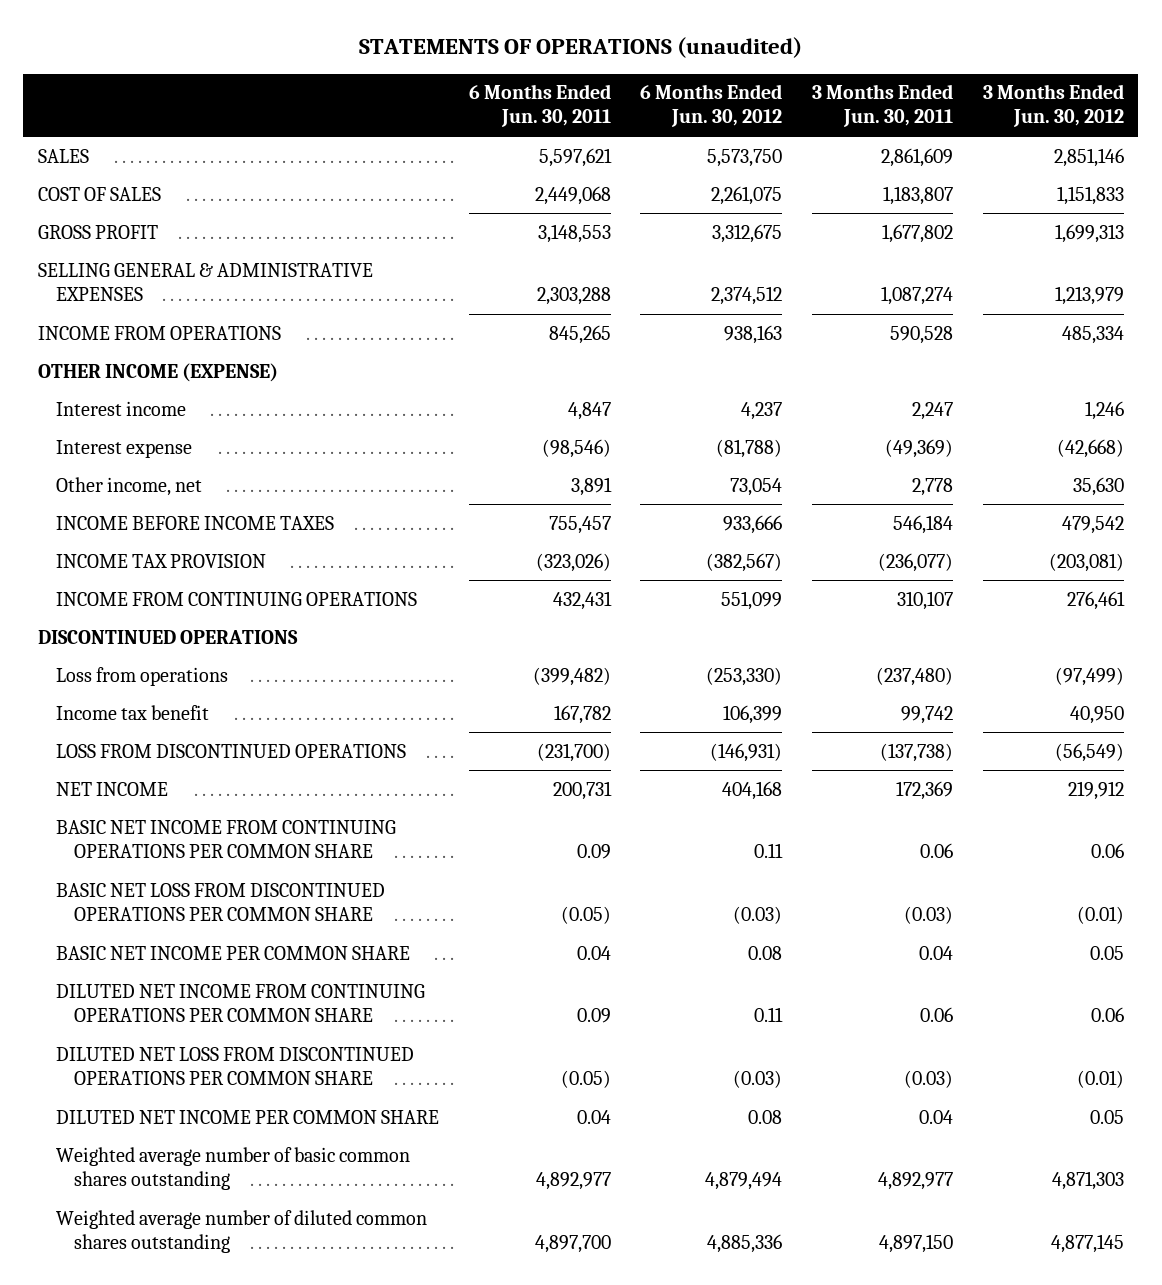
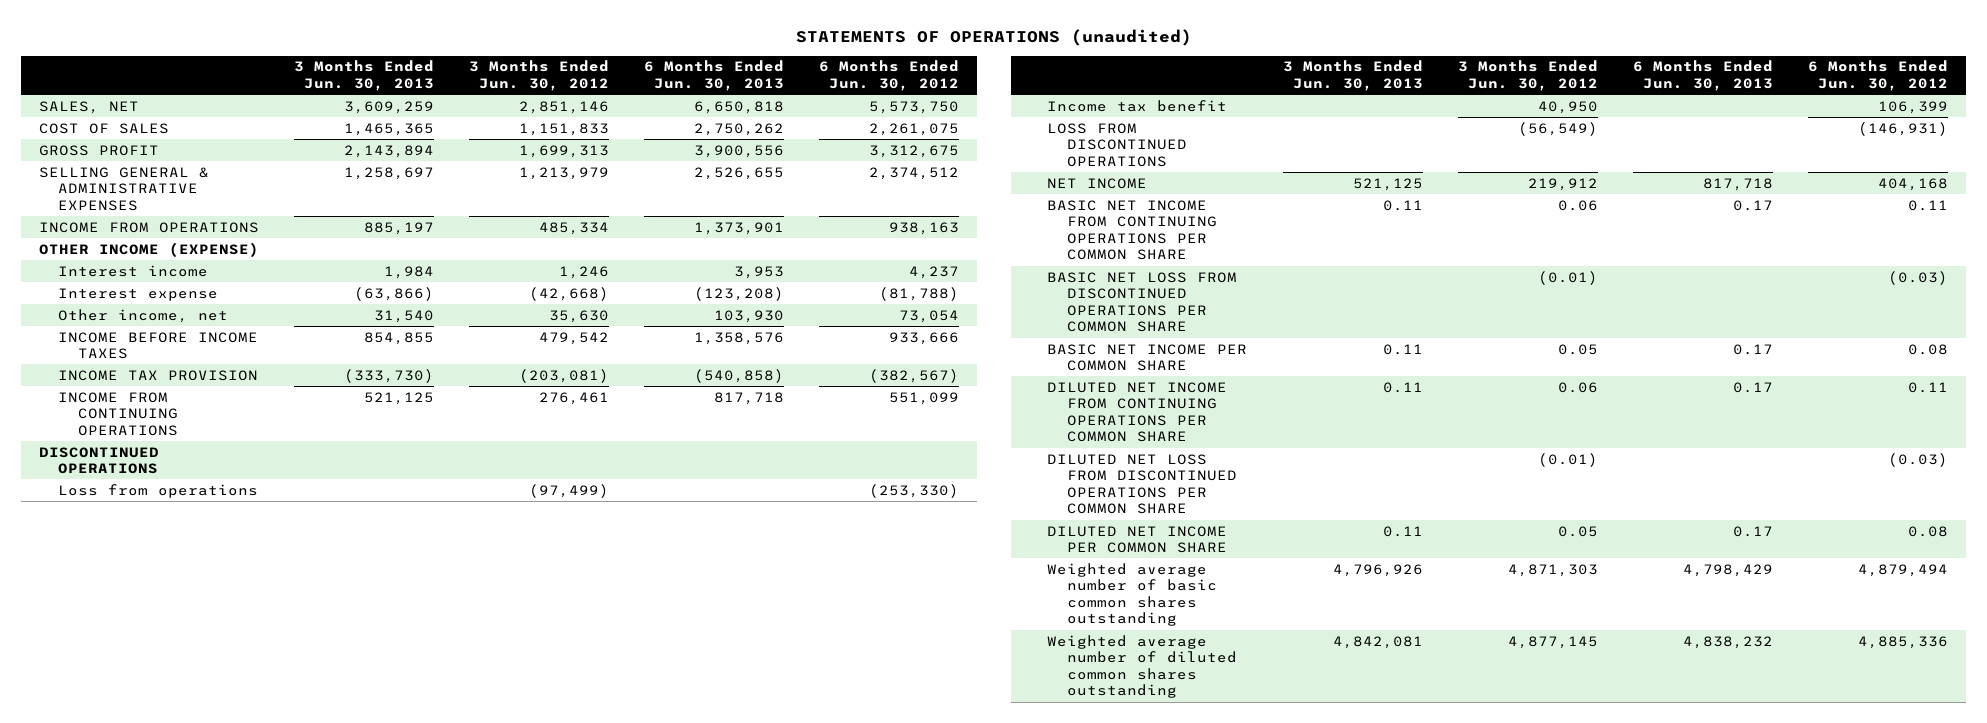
[468,84,611,128] 6 Months Ended Jun. 30, 2011 -> none
[811,84,953,128] 3 Months Ended Jun. 30, 2011 -> none
none -> [294,60,435,92] 3 Months Ended Jun. 30, 2013
none -> [644,60,785,92] 6 Months Ended Jun. 30, 2013
[38,148,90,163] SALES -> [38,100,139,114] SALES, NET

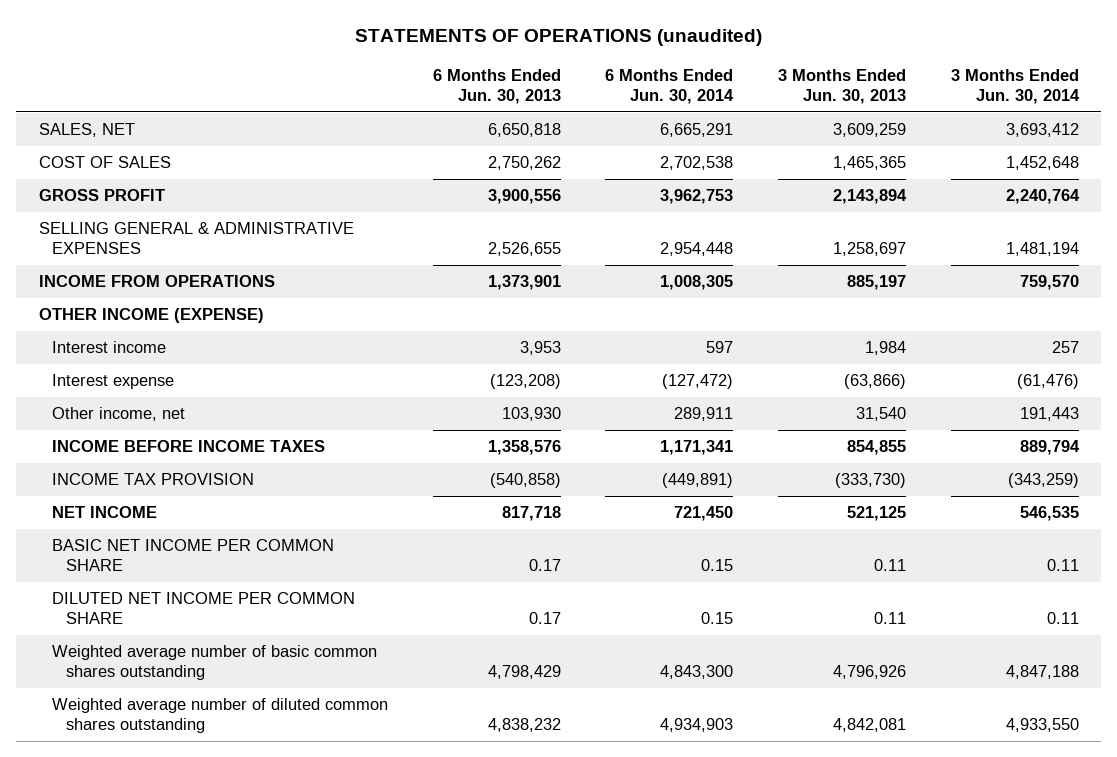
[469,60,610,92] 3 Months Ended Jun. 30, 2012 -> none
[819,60,960,92] 6 Months Ended Jun. 30, 2012 -> none
none -> [605,68,735,105] 6 Months Ended Jun. 30, 2014
none -> [950,68,1080,105] 3 Months Ended Jun. 30, 2014
[58,391,178,436] INCOME FROM CONTINUING OPERATIONS -> none
[38,446,159,475] DISCONTINUED OPERATIONS -> none
[58,483,259,498] Loss from operations -> none
[1047,99,1228,112] Income tax benefit -> none
[1047,122,1187,167] LOSS FROM DISCONTINUED OPERATIONS -> none
[1047,199,1217,261] BASIC NET INCOME FROM CONTINUING OPERATIONS PER COMMON SHARE -> none
[1047,271,1238,333] BASIC NET LOSS FROM DISCONTINUED OPERATIONS PER COMMON SHARE -> none
[1047,381,1228,443] DILUTED NET INCOME FROM CONTINUING OPERATIONS PER COMMON SHARE -> none
[1047,453,1237,515] DILUTED NET LOSS FROM DISCONTINUED OPERATIONS PER COMMON SHARE -> none

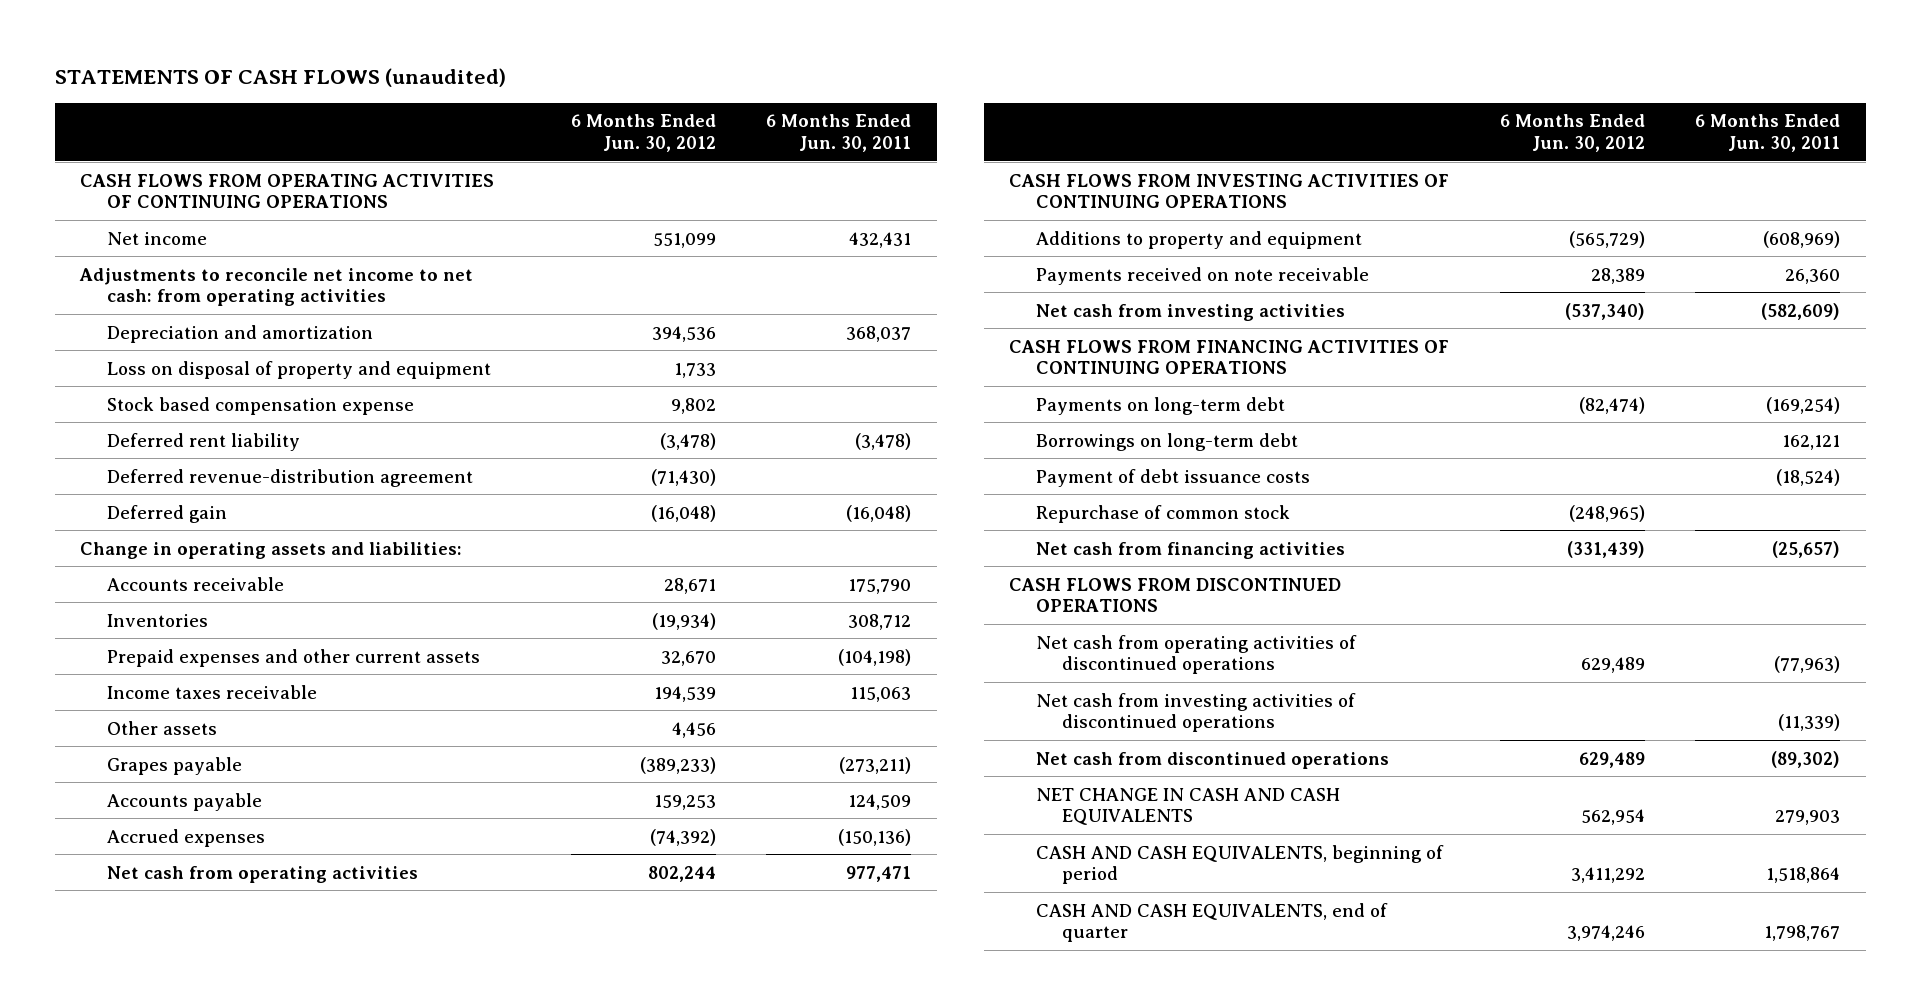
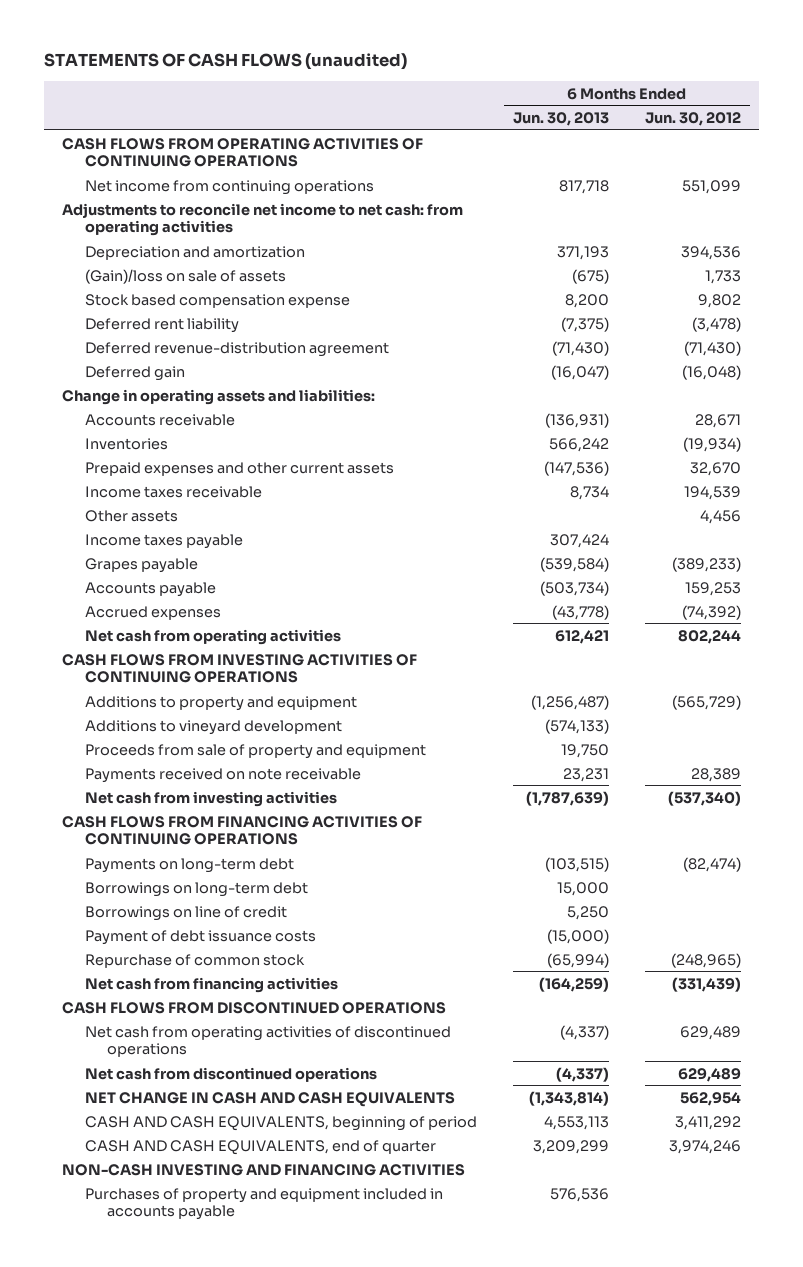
[766,114,912,152] 6 Months Ended Jun. 30, 2011 -> none
none -> [512,112,609,127] Jun. 30, 2013
[106,231,207,245] Net income -> [84,179,374,195] Net income from continuing operations
[106,360,491,379] Loss on disposal of property and equipment -> [84,268,286,284] (Gain)/loss on sale of assets
none -> [84,533,243,549] Income taxes payable
none -> [84,719,342,735] Additions to vineyard development
none -> [84,743,426,759] Proceeds from sale of property and equipment
none -> [84,905,287,921] Borrowings on line of credit
[1035,692,1356,733] Net cash from investing activities of discontinued operations -> none
none -> [62,1163,466,1176] NON-CASH INVESTING AND FINANCING ACTIVITIES
none -> [84,1187,443,1221] Purchases of property and equipment included in accounts payable

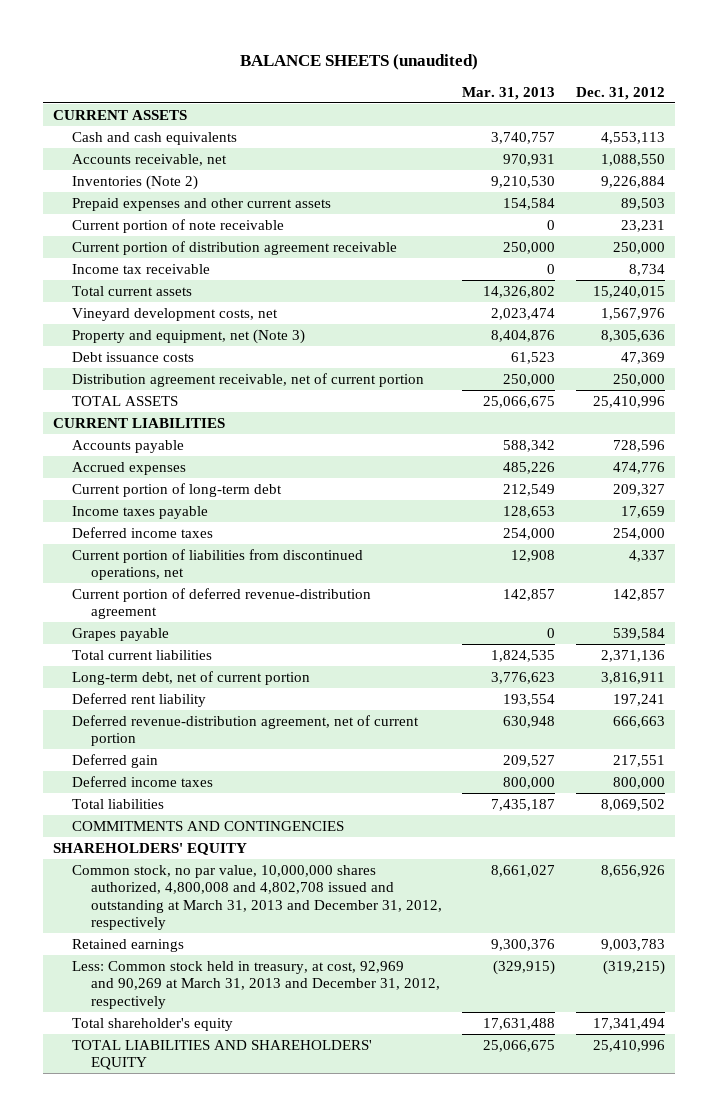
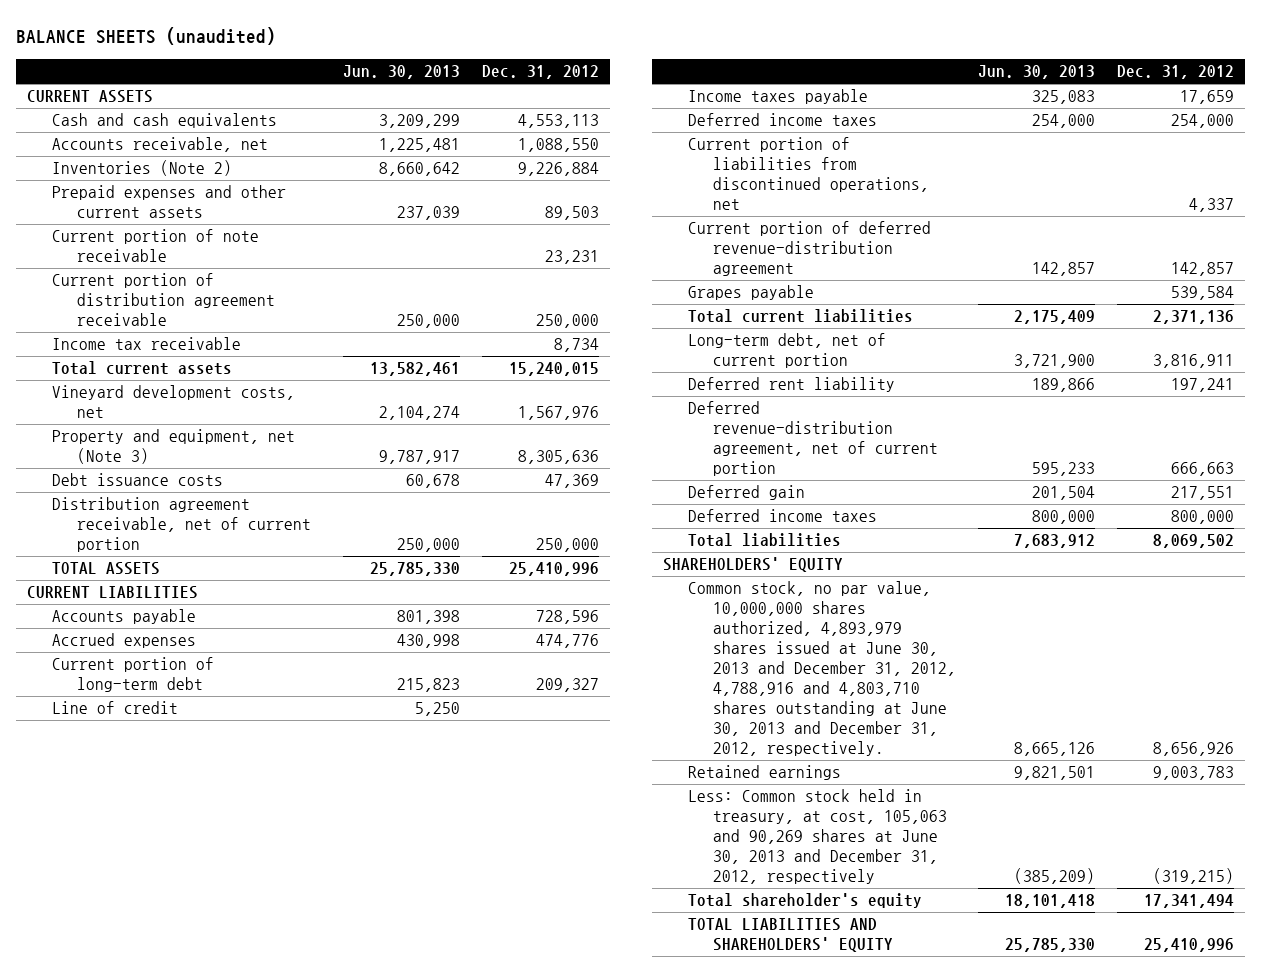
[462,86,556,100] Mar. 31, 2013 -> none
none -> [342,65,460,80] Jun. 30, 2013
none -> [52,701,179,715] Line of credit
[71,820,344,831] COMMITMENTS AND CONTINGENCIES -> none
[71,864,442,930] Common stock, no par value, 10,000,000 shares authorized, 4,800,008 and 4,802,708 issued and outstanding at March 31, 2013 and December 31, 2012, respectively -> [687,581,956,756] Common stock, no par value, 10,000,000 shares authorized, 4,893,979 shares issued at June 30, 2013 and December 31, 2012, 4,788,916 and 4,803,710 shares outstanding at June 30, 2013 and December 31, 2012, respectively.
[71,960,440,1009] Less: Common stock held in treasury, at cost, 92,969 and 90,269 at March 31, 2013 and December 31, 2012, respectively -> [687,789,947,885] Less: Common stock held in treasury, at cost, 105,063 and 90,269 shares at June 30, 2013 and December 31, 2012, respectively

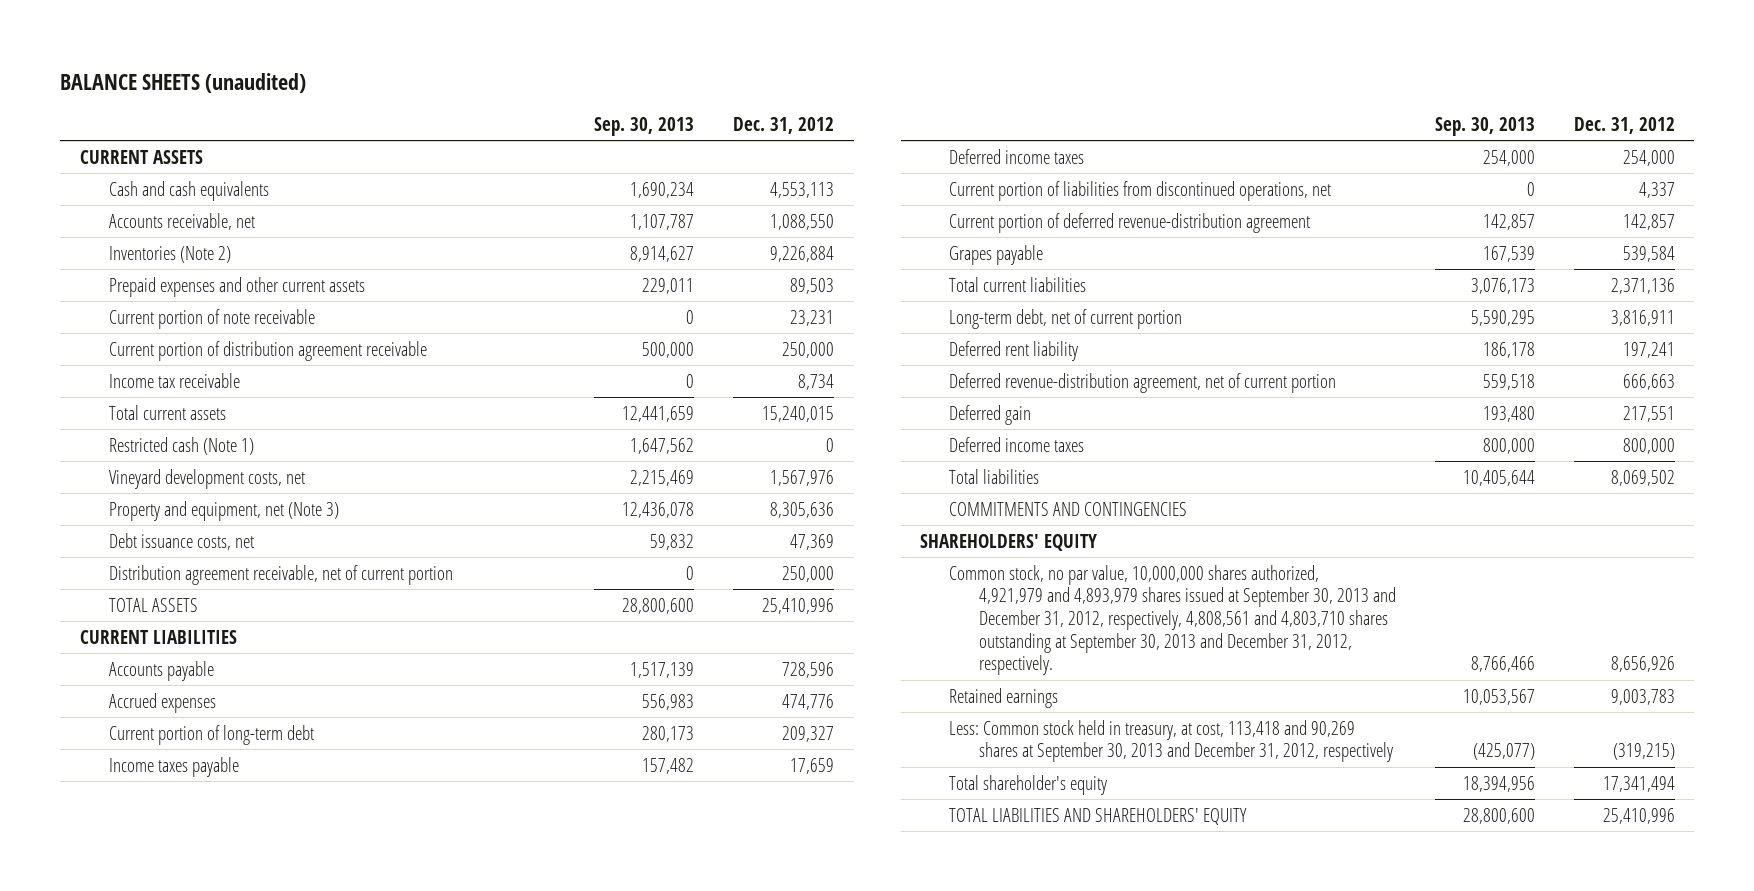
[342,65,460,80] Jun. 30, 2013 -> none
none -> [594,116,695,136] Sep. 30, 2013
none -> [109,436,255,455] Restricted cash (Note 1)
[52,473,224,487] Debt issuance costs -> [109,532,255,550] Debt issuance costs, net
[52,701,179,715] Line of credit -> none
none -> [949,501,1188,516] COMMITMENTS AND CONTINGENCIES
[687,581,956,756] Common stock, no par value, 10,000,000 shares authorized, 4,893,979 shares issued at June 30, 2013 and December 31, 2012, 4,788,916 and 4,803,710 shares outstanding at June 30, 2013 and December 31, 2012, respectively. -> [949,564,1396,676] Common stock, no par value, 10,000,000 shares authorized, 4,921,979 and 4,893,979 shares issued at September 30, 2013 and December 31, 2012, respectively, 4,808,561 and 4,803,710 shares outstanding at September 30, 2013 and December 31, 2012, respectively.
[687,789,947,885] Less: Common stock held in treasury, at cost, 105,063 and 90,269 shares at June 30, 2013 and December 31, 2012, respectively -> [949,719,1393,763] Less: Common stock held in treasury, at cost, 113,418 and 90,269 shares at September 30, 2013 and December 31, 2012, respectively

